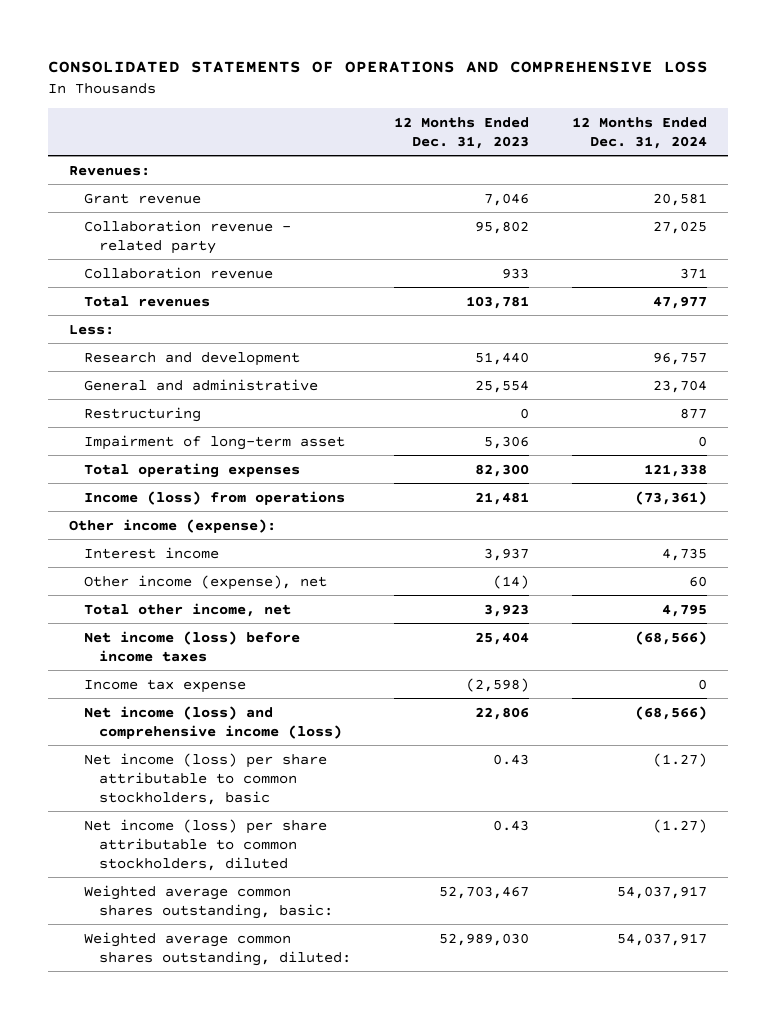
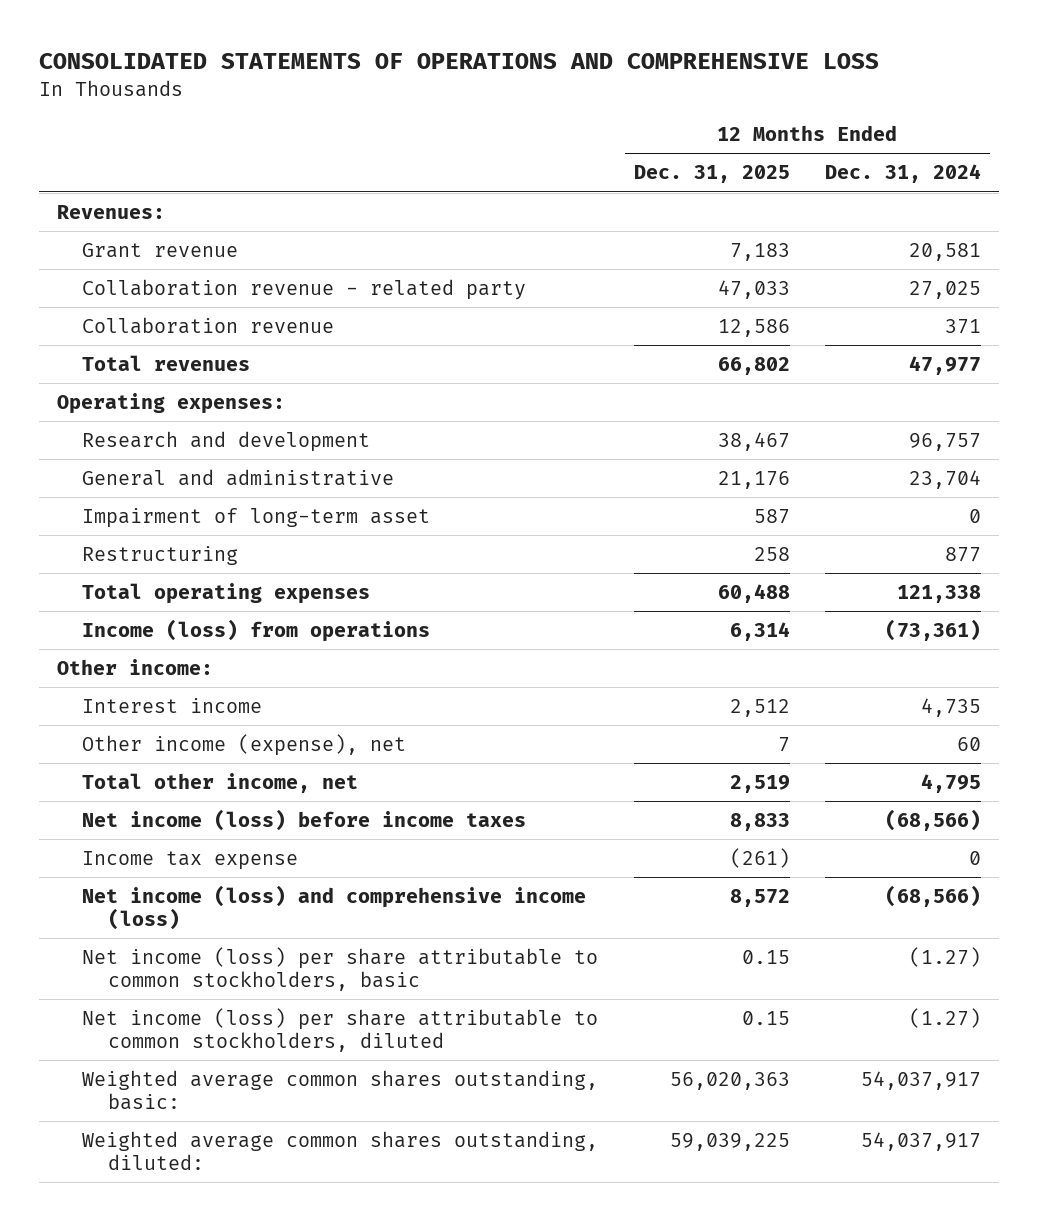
[393,116,529,149] 12 Months Ended Dec. 31, 2023 -> none
none -> [633,165,790,184] Dec. 31, 2025
[69,324,115,335] Less: -> [56,392,285,414] Operating expenses:
[84,406,202,422] Restructuring -> [82,545,239,565] Restructuring
[69,518,277,533] Other income (expense): -> [56,658,213,675] Other income:

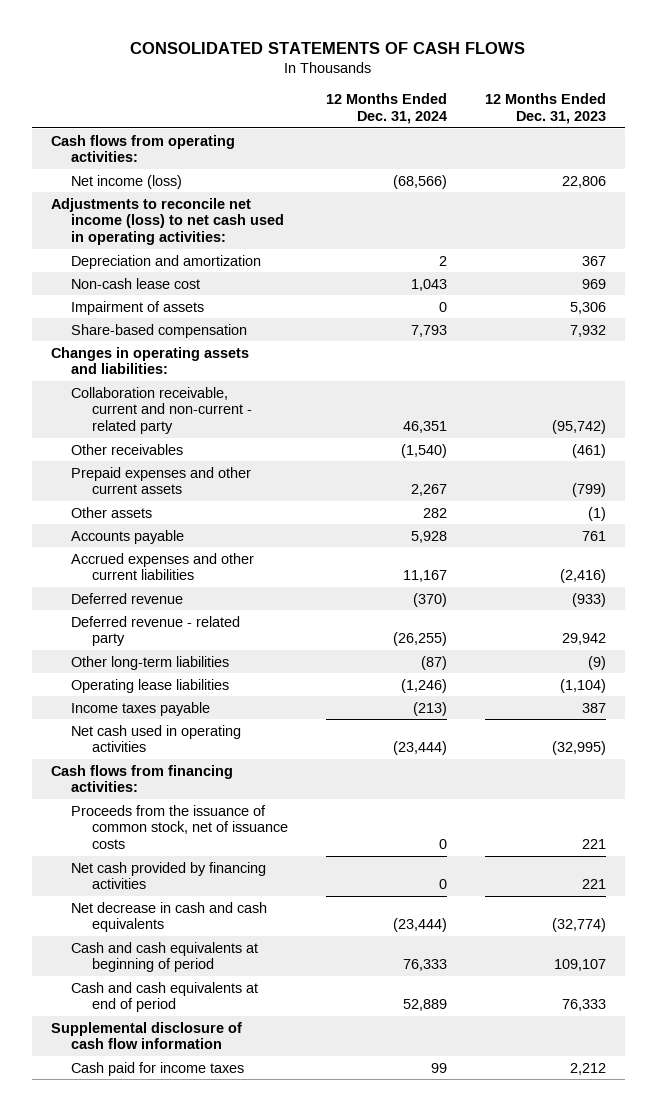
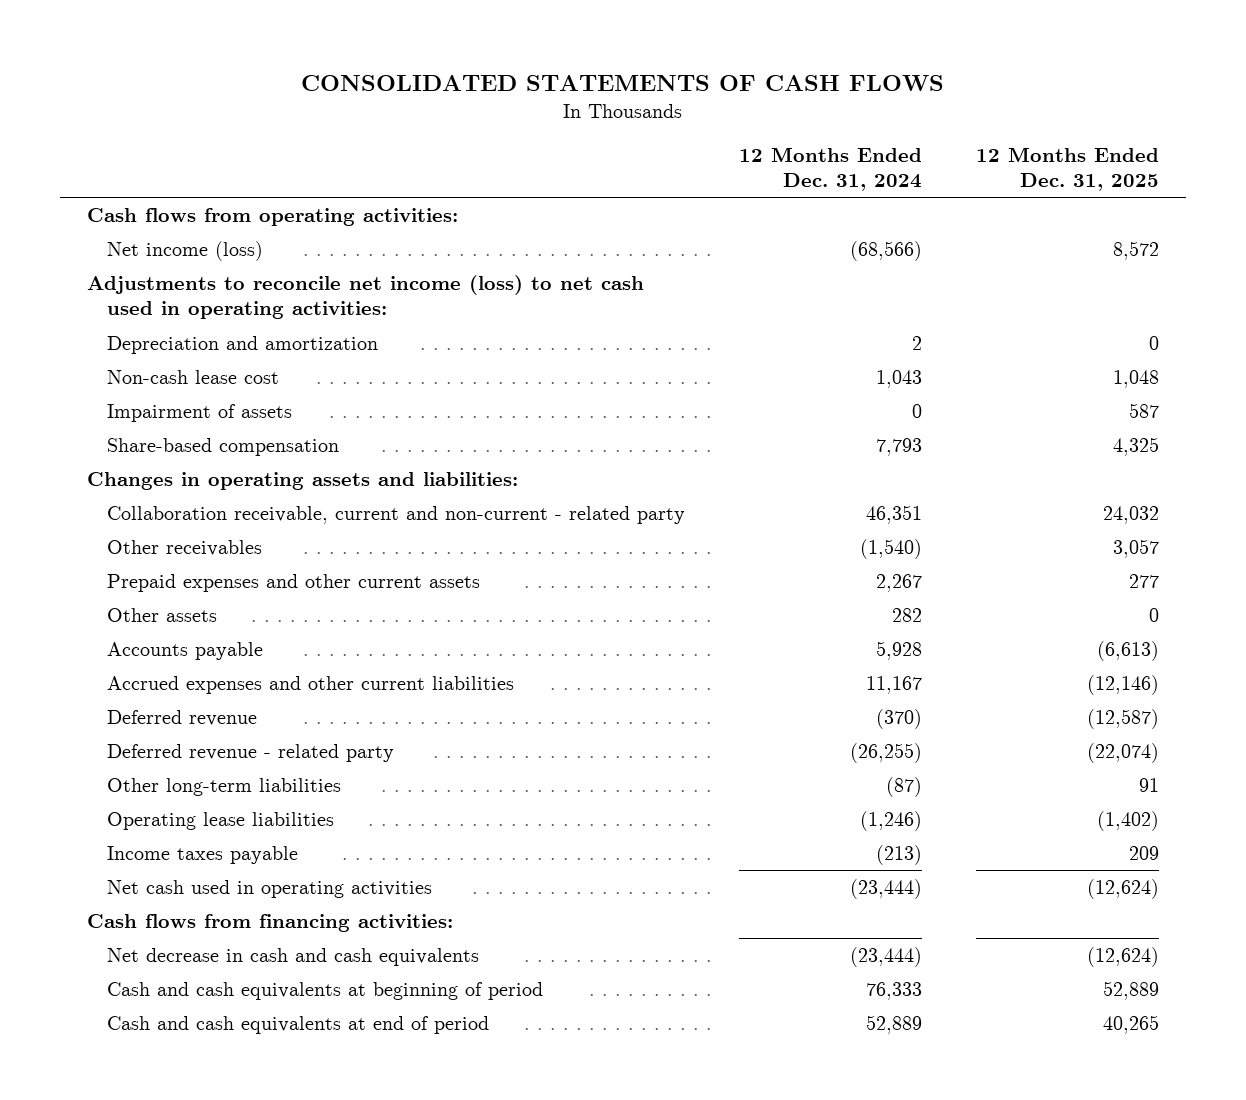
[485,93,607,125] 12 Months Ended Dec. 31, 2023 -> none
none -> [976,146,1160,192] 12 Months Ended Dec. 31, 2025
[71,804,289,850] Proceeds from the issuance of common stock, net of issuance costs -> none
[71,861,267,890] Net cash provided by financing activities -> none
[50,1021,242,1050] Supplemental disclosure of cash flow information -> none
[71,1061,245,1076] Cash paid for income taxes -> none

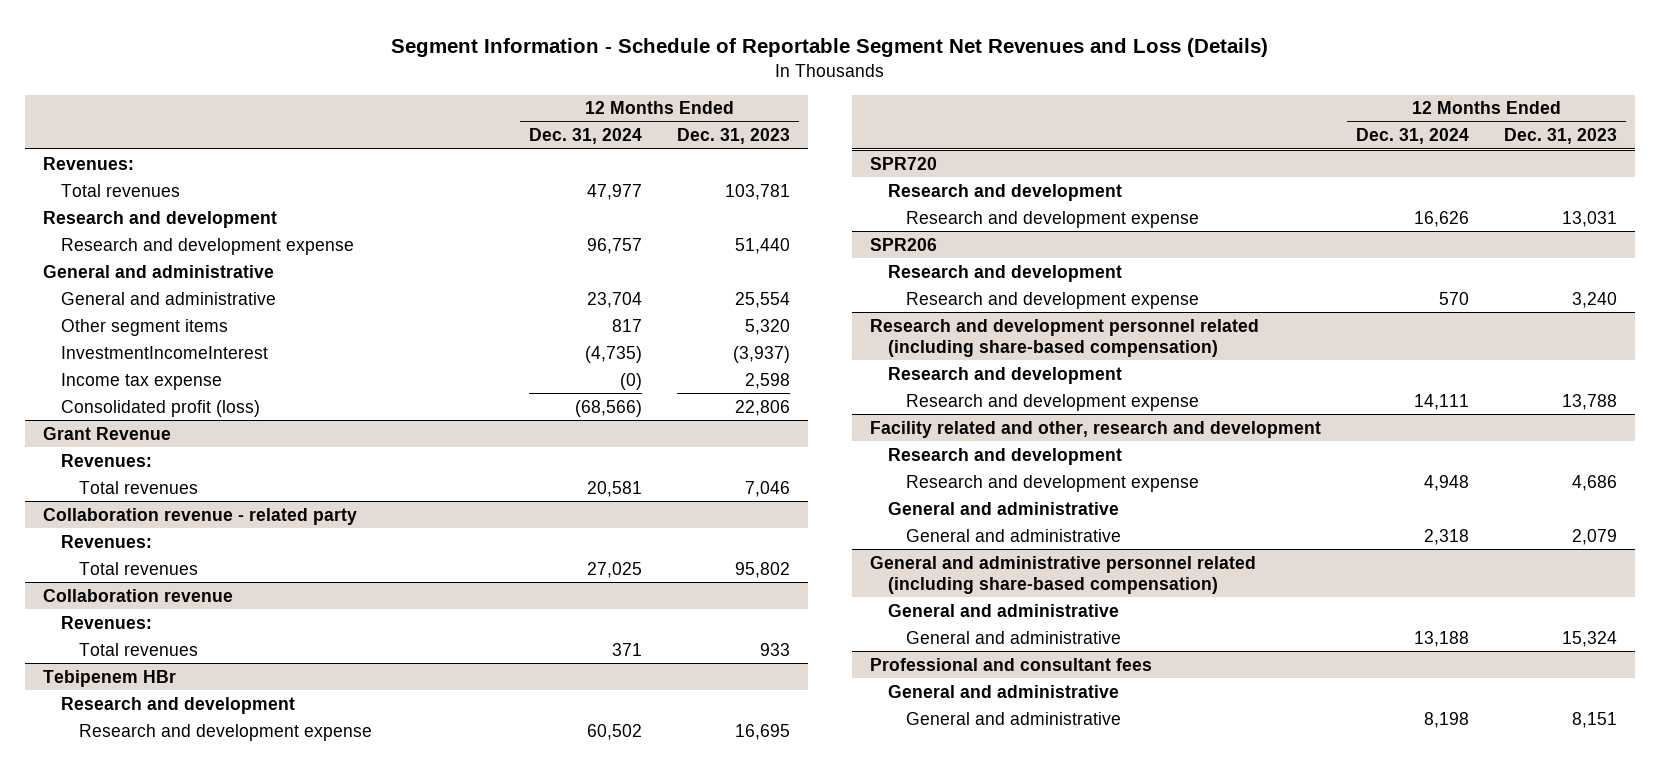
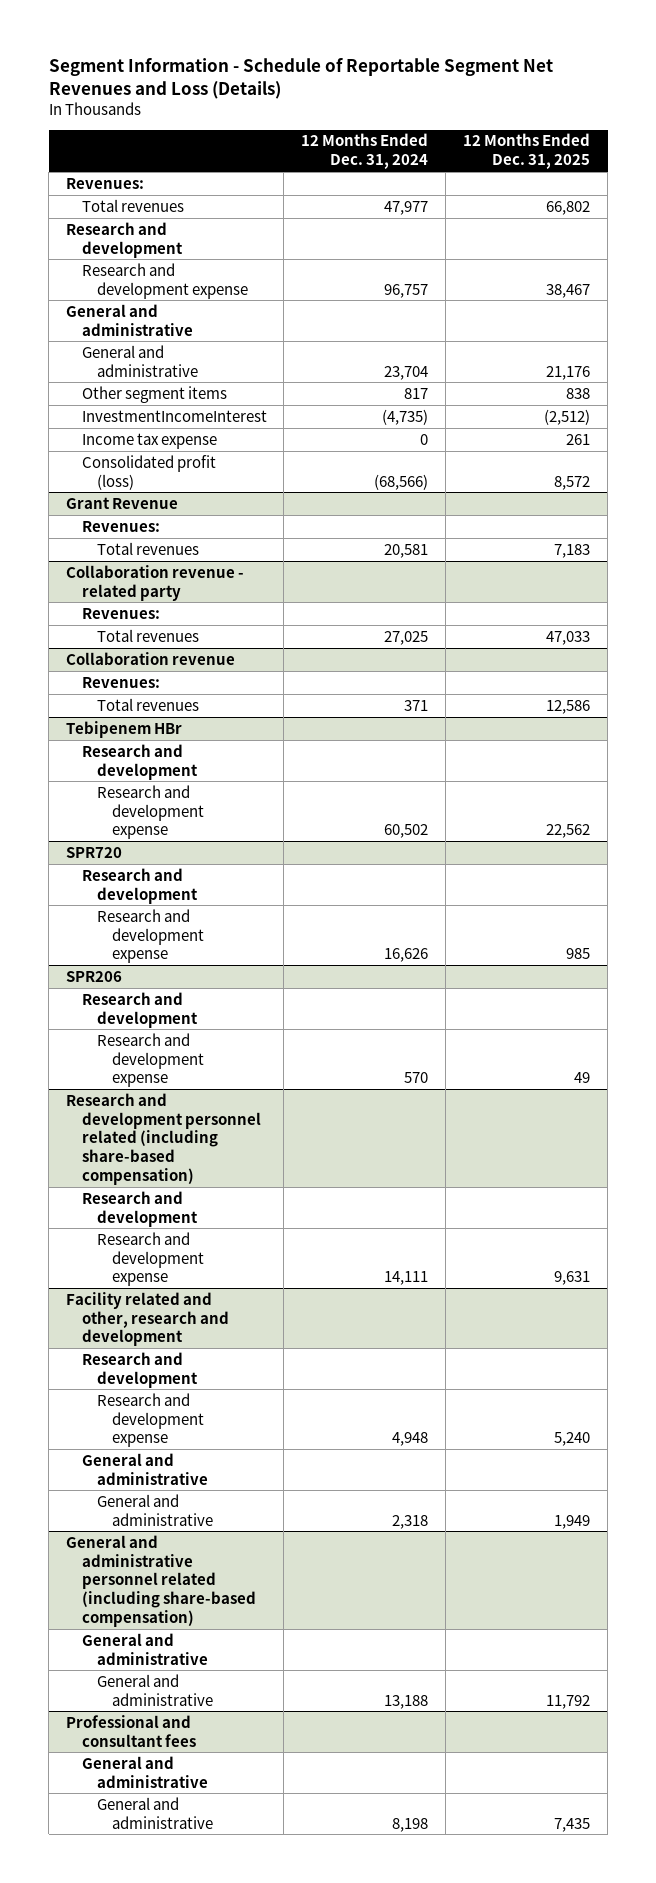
[677,128,791,145] Dec. 31, 2023 -> none
none -> [463,133,591,170] 12 Months Ended Dec. 31, 2025
[620,372,643,390] (0) -> [420,433,429,445] 0

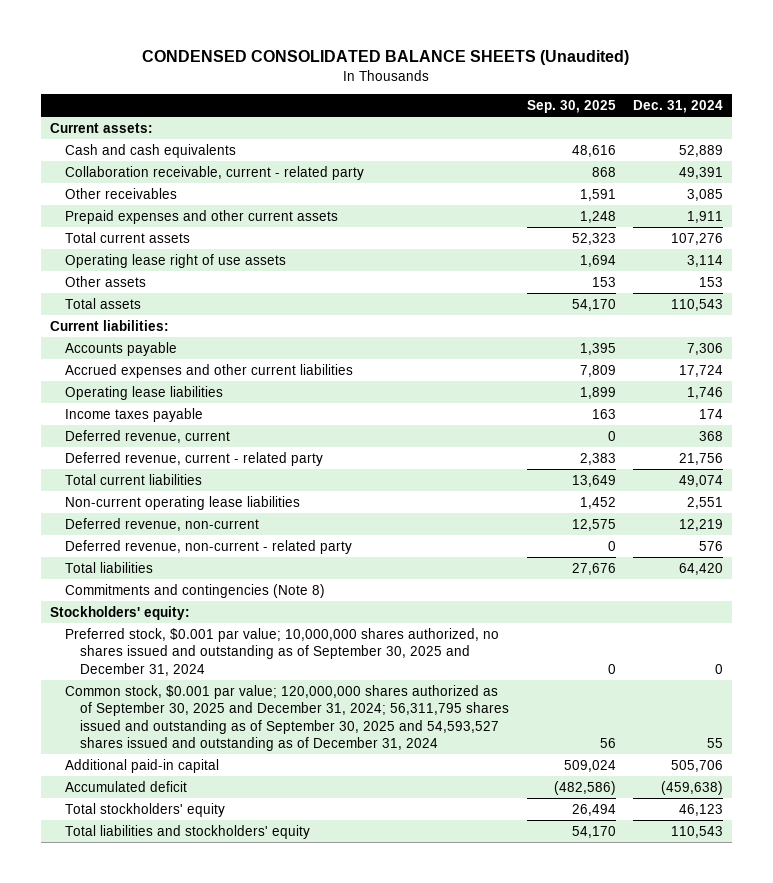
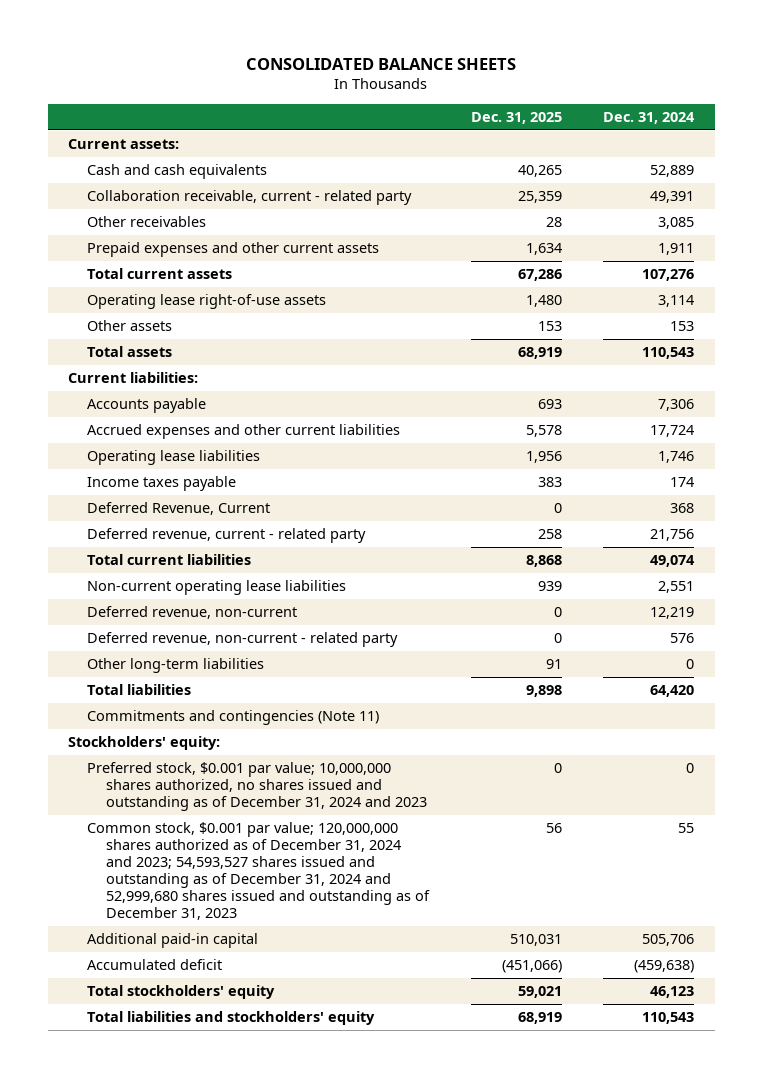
[142,50,630,66] CONDENSED CONSOLIDATED BALANCE SHEETS (Unaudited) -> [246,57,517,70] CONSOLIDATED BALANCE SHEETS
[526,100,616,114] Sep. 30, 2025 -> none
none -> [470,111,562,124] Dec. 31, 2025
[65,253,287,268] Operating lease right of use assets -> [87,294,327,310] Operating lease right-of-use assets
[65,429,231,443] Deferred revenue, current -> [87,502,271,516] Deferred Revenue, Current
none -> [87,658,265,674] Other long-term liabilities
[65,583,326,598] Commitments and contingencies (Note 8) -> [87,710,380,726] Commitments and contingencies (Note 11)
[65,627,500,676] Preferred stock, $0.001 par value; 10,000,000 shares authorized, no shares issued and outstanding as of September 30, 2025 and December 31, 2024 -> [87,762,427,812] Preferred stock, $0.001 par value; 10,000,000 shares authorized, no shares issued and outstanding as of December 31, 2024 and 2023
[65,684,510,752] Common stock, $0.001 par value; 120,000,000 shares authorized as of September 30, 2025 and December 31, 2024; 56,311,795 shares issued and outstanding as of September 30, 2025 and 54,593,527 shares issued and outstanding as of December 31, 2024 -> [87,822,430,921] Common stock, $0.001 par value; 120,000,000 shares authorized as of December 31, 2024 and 2023; 54,593,527 shares issued and outstanding as of December 31, 2024 and 52,999,680 shares issued and outstanding as of December 31, 2023

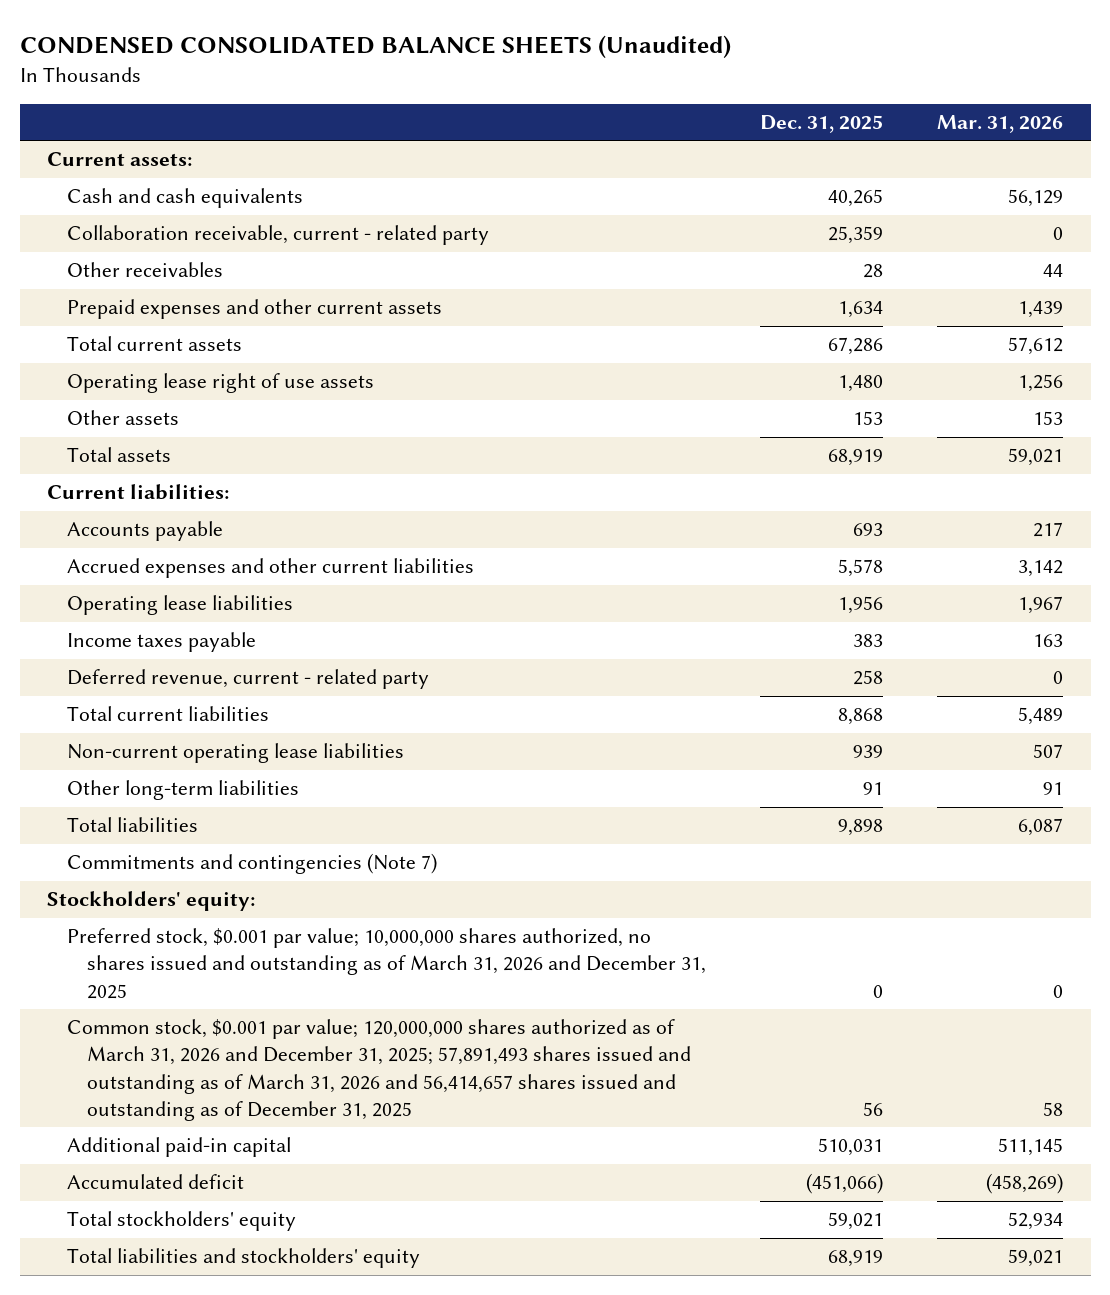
[246,57,517,70] CONSOLIDATED BALANCE SHEETS -> [19,35,731,59] CONDENSED CONSOLIDATED BALANCE SHEETS (Unaudited)
[603,111,696,124] Dec. 31, 2024 -> none
none -> [937,115,1064,134] Mar. 31, 2026
[87,294,327,310] Operating lease right-of-use assets -> [66,373,374,394] Operating lease right of use assets
[87,502,271,516] Deferred Revenue, Current -> none
[87,606,298,620] Deferred revenue, non-current -> none
[87,632,399,648] Deferred revenue, non-current - related party -> none
[87,710,380,726] Commitments and contingencies (Note 11) -> [66,853,437,875] Commitments and contingencies (Note 7)
[87,762,427,812] Preferred stock, $0.001 par value; 10,000,000 shares authorized, no shares issued and outstanding as of December 31, 2024 and 2023 -> [66,928,706,999] Preferred stock, $0.001 par value; 10,000,000 shares authorized, no shares issued and outstanding as of March 31, 2026 and December 31, 2025
[87,822,430,921] Common stock, $0.001 par value; 120,000,000 shares authorized as of December 31, 2024 and 2023; 54,593,527 shares issued and outstanding as of December 31, 2024 and 52,999,680 shares issued and outstanding as of December 31, 2023 -> [66,1019,691,1121] Common stock, $0.001 par value; 120,000,000 shares authorized as of March 31, 2026 and December 31, 2025; 57,891,493 shares issued and outstanding as of March 31, 2026 and 56,414,657 shares issued and outstanding as of December 31, 2025

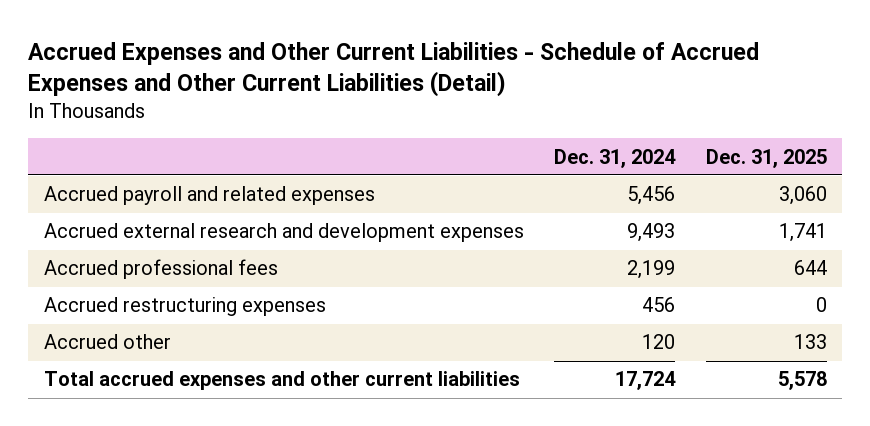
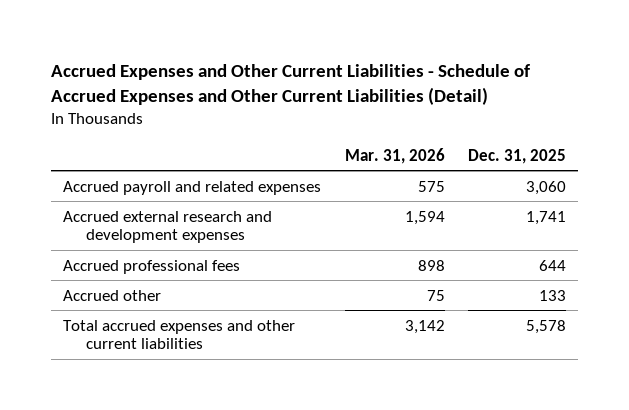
[554,148,677,168] Dec. 31, 2024 -> none
none -> [344,147,445,164] Mar. 31, 2026
[43,297,326,317] Accrued restructuring expenses -> none

